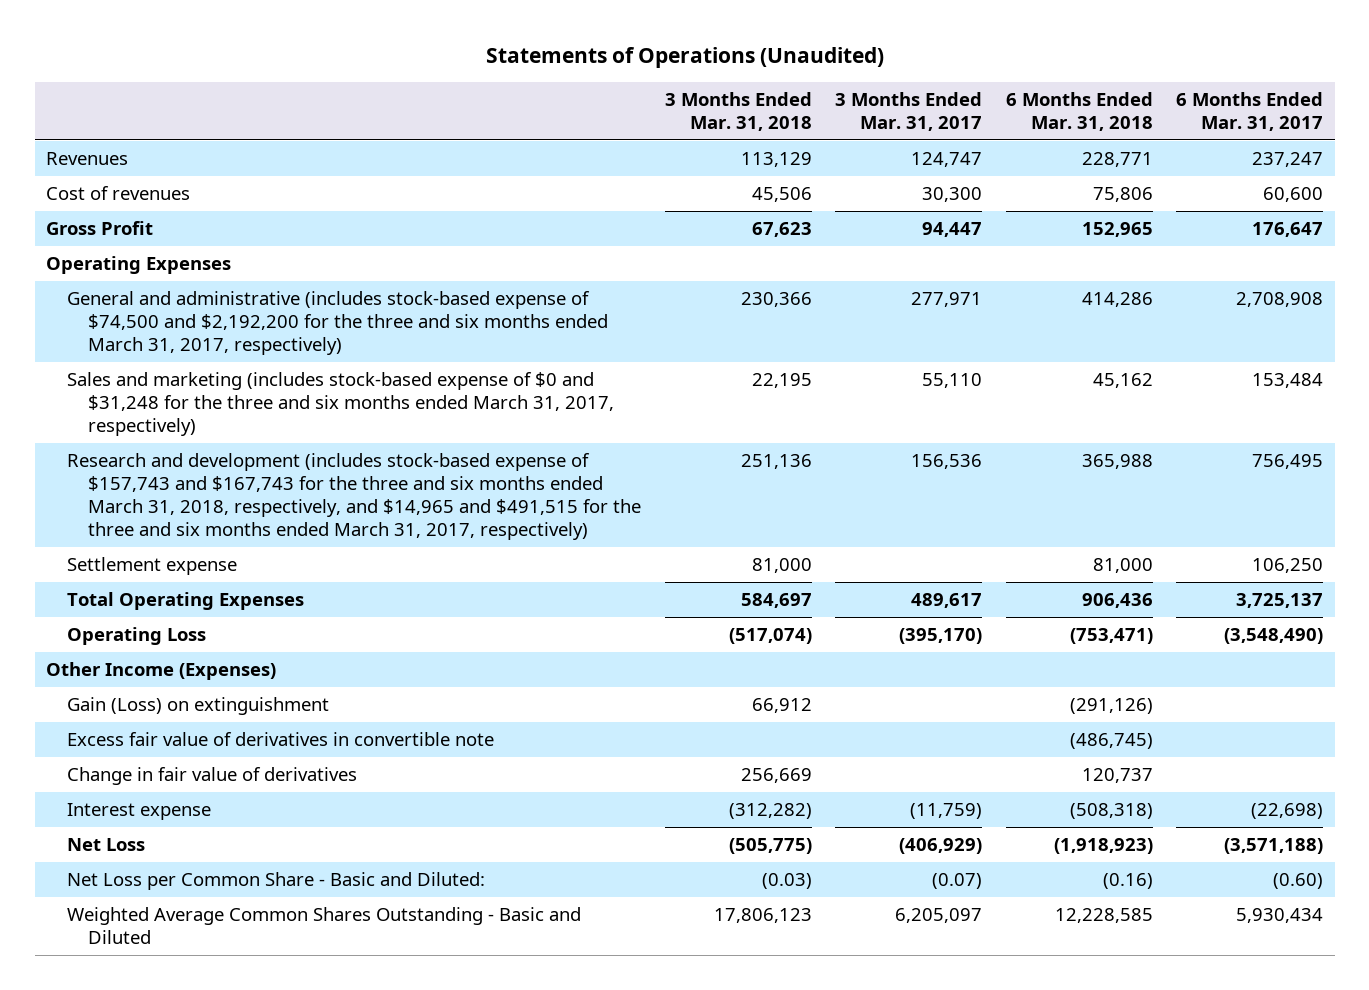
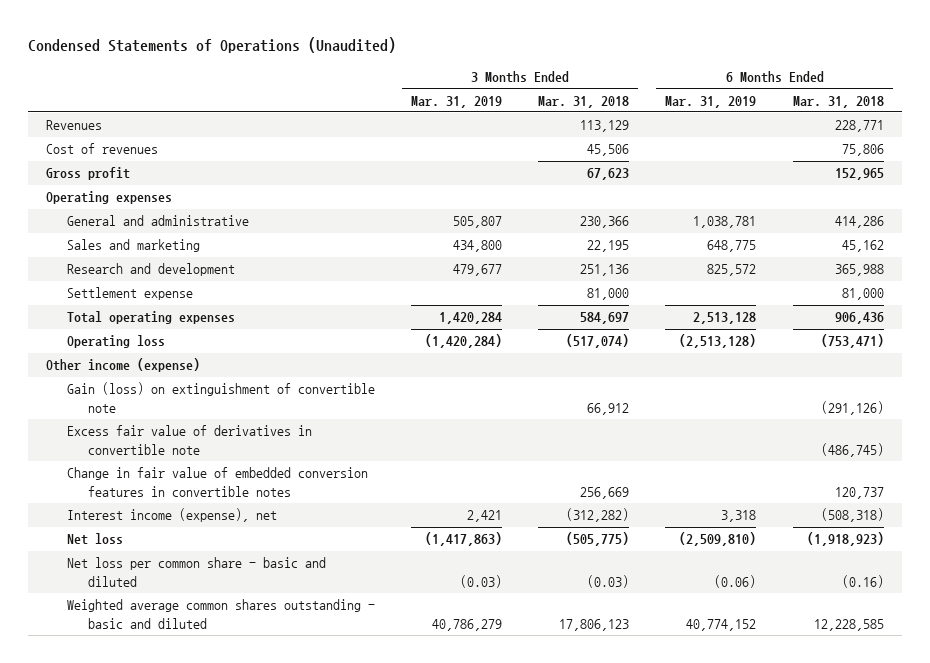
[485,47,884,69] Statements of Operations (Unaudited) -> [28,37,397,54] Condensed Statements of Operations (Unaudited)
[835,92,983,131] 3 Months Ended Mar. 31, 2017 -> none
[1175,92,1323,131] 6 Months Ended Mar. 31, 2017 -> none
none -> [411,95,503,108] Mar. 31, 2019
none -> [665,95,757,108] Mar. 31, 2019
[46,221,154,236] Gross Profit -> [46,167,131,181] Gross profit
[46,256,232,275] Operating Expenses -> [46,191,173,205] Operating expenses
[67,291,609,356] General and administrative (includes stock-based expense of $74,500 and $2,192,200 for the three and six months ended March 31, 2017, respectively) -> [67,215,250,227] General and administrative
[67,372,615,437] Sales and marketing (includes stock-based expense of $0 and $31,248 for the three and six months ended March 31, 2017, respectively) -> [67,239,201,253] Sales and marketing
[67,453,642,541] Research and development (includes stock-based expense of $157,743 and $167,743 for the three and six months ended March 31, 2018, respectively, and $14,965 and $491,515 for the three and six months ended March 31, 2017, respectively) -> [67,263,236,277] Research and development
[67,592,305,611] Total Operating Expenses -> [67,311,236,325] Total operating expenses
[67,627,207,646] Operating Loss -> [67,335,166,349] Operating loss
[46,662,277,681] Other Income (Expenses) -> [46,358,201,373] Other income (expense)
[67,697,330,716] Gain (Loss) on extinguishment -> [67,382,376,413] Gain (loss) on extinguishment of convertible note
[67,767,358,786] Change in fair value of derivatives -> [67,467,369,497] Change in fair value of embedded conversion features in convertible notes
[67,803,212,821] Interest expense -> [67,508,278,523] Interest income (expense), net
[67,838,146,852] Net Loss -> [67,533,124,546] Net loss
[67,872,486,891] Net Loss per Common Share - Basic and Diluted: -> [67,557,327,587] Net loss per common share - basic and diluted
[67,907,582,945] Weighted Average Common Shares Outstanding - Basic and Diluted -> [67,599,376,629] Weighted average common shares outstanding - basic and diluted

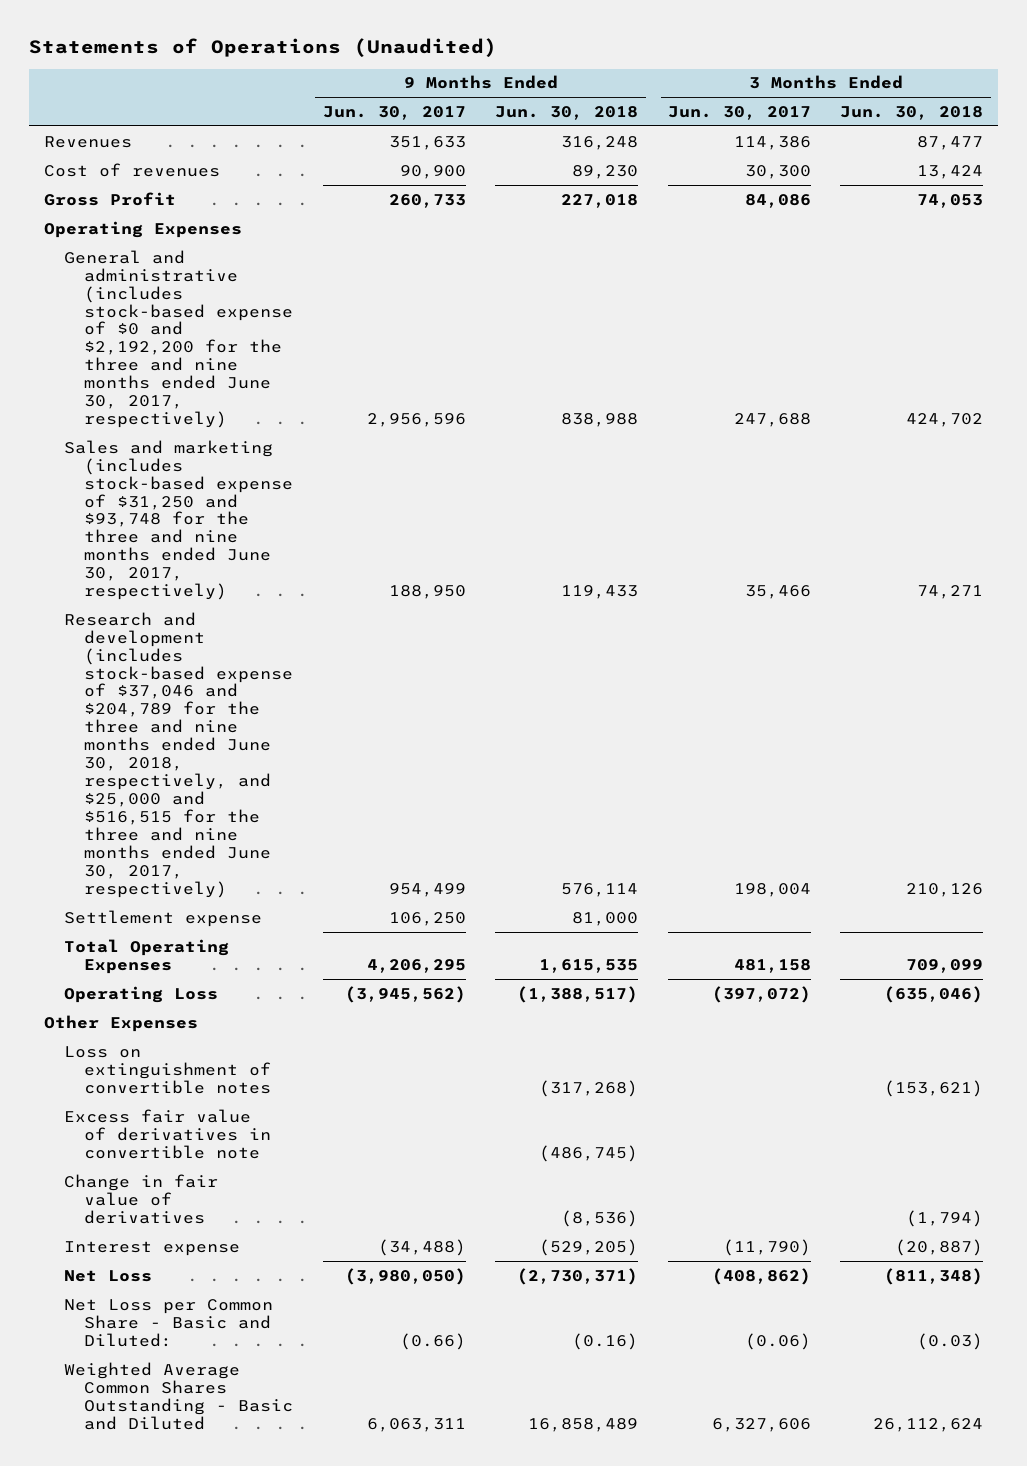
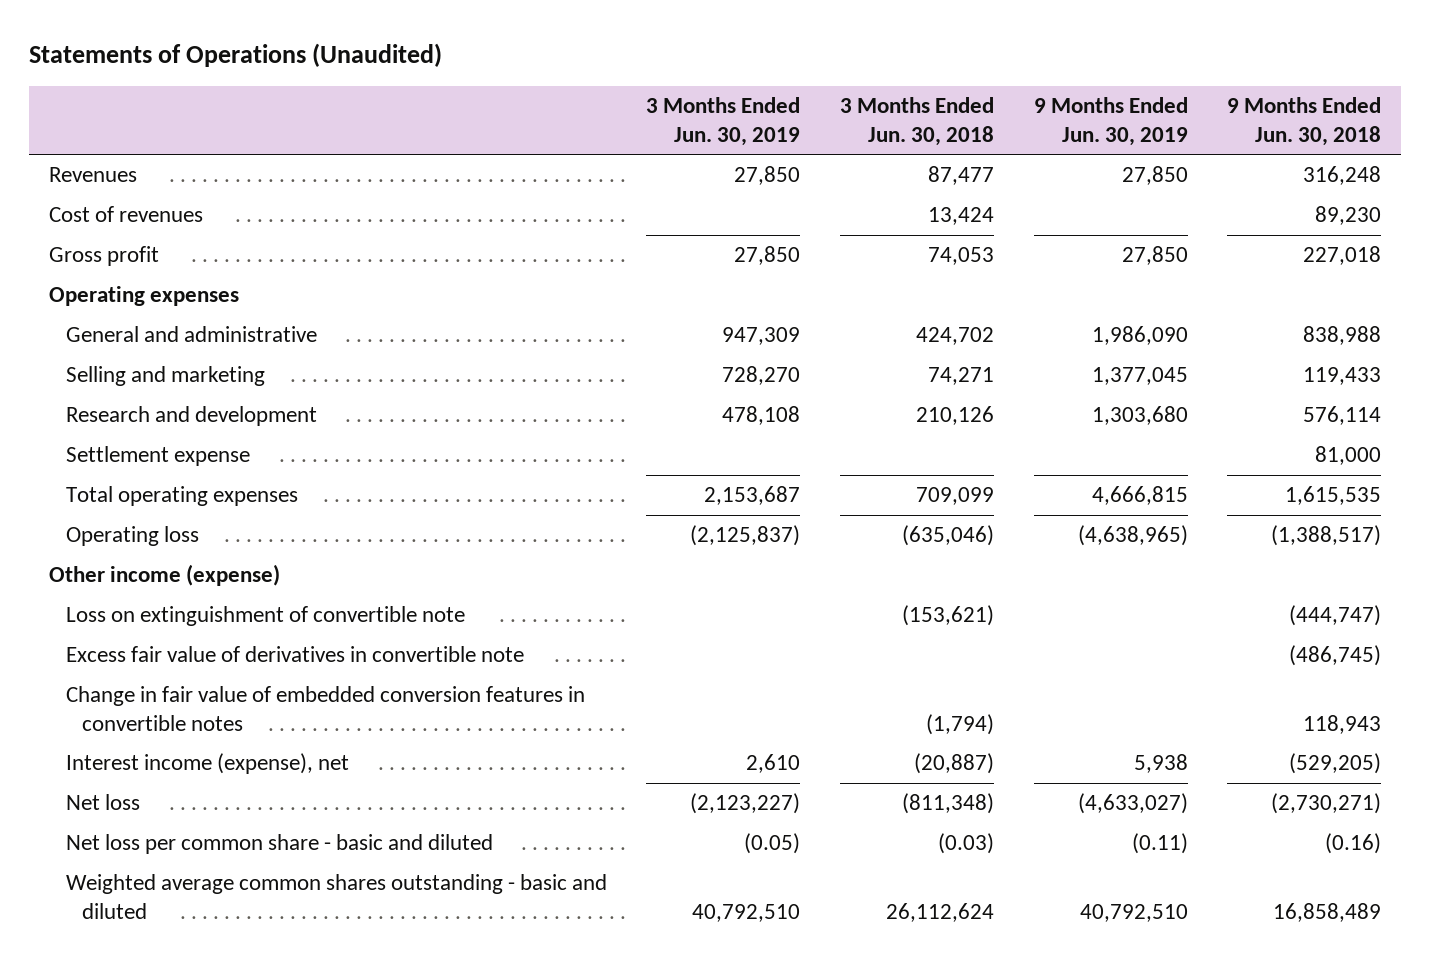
[322,106,466,121] Jun. 30, 2017 -> none
[667,106,811,121] Jun. 30, 2017 -> none
none -> [646,97,801,146] 3 Months Ended Jun. 30, 2019
none -> [1033,97,1188,146] 9 Months Ended Jun. 30, 2019
[43,191,176,206] Gross Profit -> [48,246,159,267] Gross profit
[43,220,242,238] Operating Expenses -> [48,286,239,307] Operating expenses
[64,249,294,429] General and administrative (includes stock-based expense of $0 and $2,192,200 for the three and nine months ended June 30, 2017, respectively) -> [65,326,317,343] General and administrative
[64,439,294,601] Sales and marketing (includes stock-based expense of $31,250 and $93,748 for the three and nine months ended June 30, 2017, respectively) -> [65,366,265,387] Selling and marketing
[64,611,294,898] Research and development (includes stock-based expense of $37,046 and $204,789 for the three and nine months ended June 30, 2018, respectively, and $25,000 and $516,515 for the three and nine months ended June 30, 2017, respectively) -> [65,406,317,427] Research and development
[64,938,230,974] Total Operating Expenses -> [65,486,298,507] Total operating expenses
[64,985,219,1003] Operating Loss -> [65,526,199,547] Operating loss
[43,1014,198,1032] Other Expenses -> [48,564,280,587] Other income (expense)
[64,1045,272,1094] Loss on extinguishment of convertible notes -> [65,606,465,627] Loss on extinguishment of convertible note
[539,1079,639,1097] (317,268) -> [1289,605,1382,627] (444,747)
[64,1173,219,1224] Change in fair value of derivatives -> none
none -> [65,686,585,731] Change in fair value of embedded conversion features in convertible notes
[64,1240,241,1256] Interest expense -> [65,753,349,775] Interest income (expense), net
[64,1269,153,1282] Net Loss -> [65,794,140,811] Net loss
[517,1267,639,1285] (2,730,371) -> [1271,793,1382,815] (2,730,271)
[64,1298,274,1347] Net Loss per Common Share - Basic and Diluted: -> [65,834,493,855] Net loss per common share - basic and diluted
[64,1361,294,1430] Weighted Average Common Shares Outstanding - Basic and Diluted -> [65,874,607,919] Weighted average common shares outstanding - basic and diluted

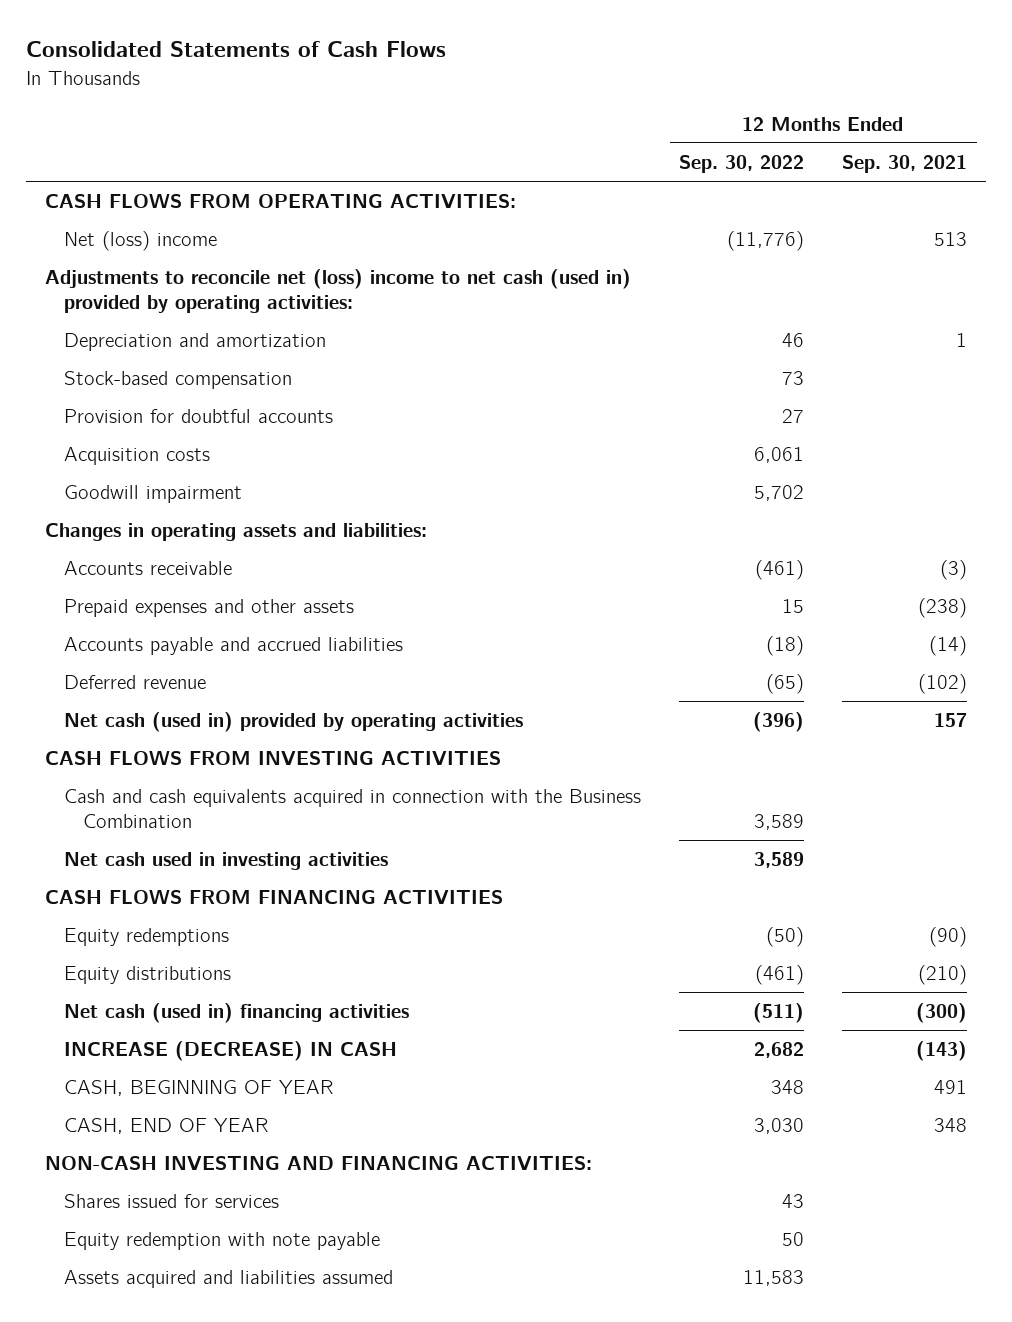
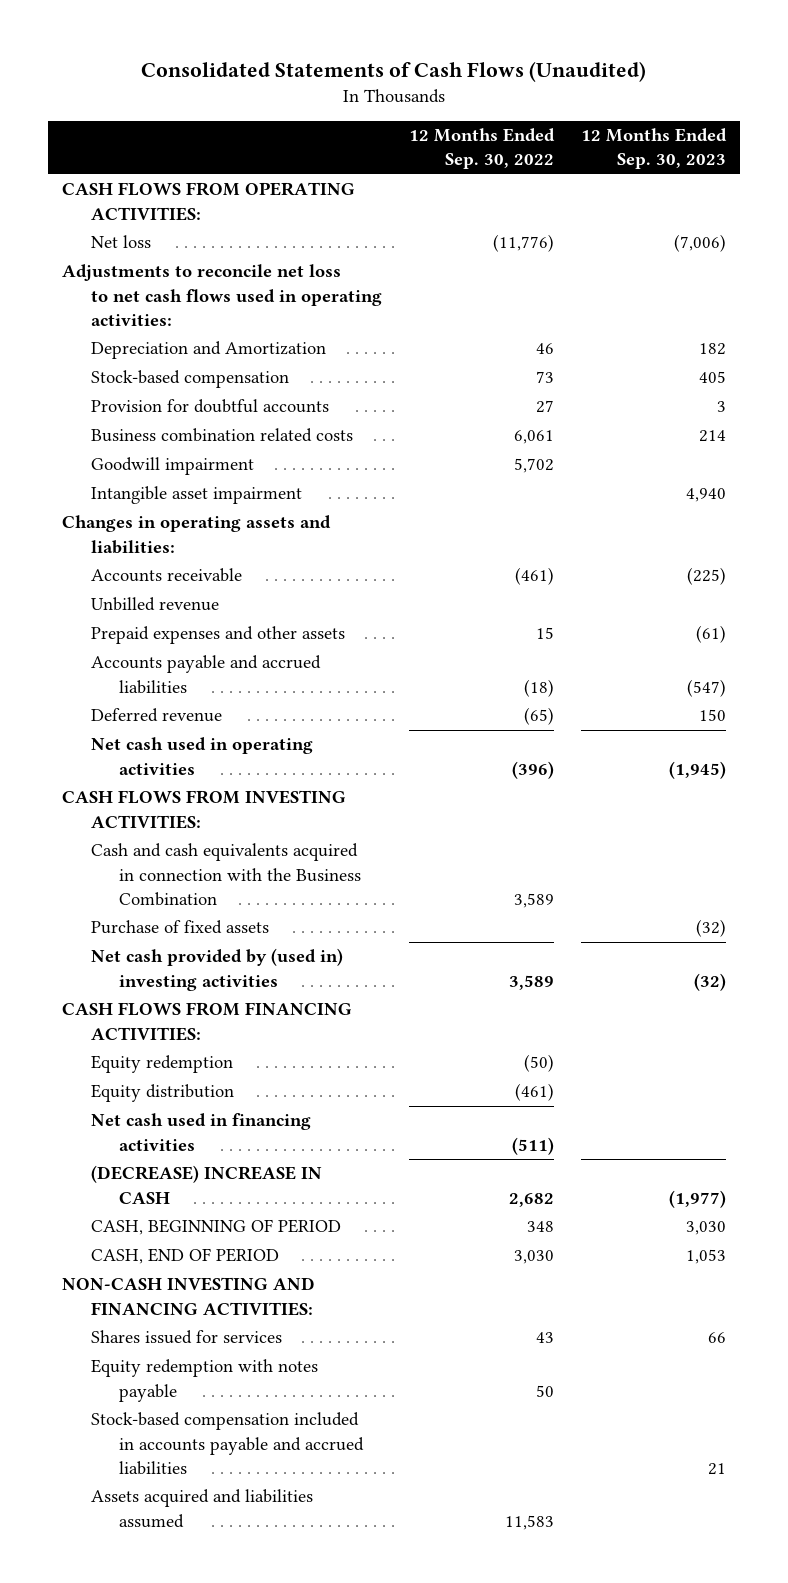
[25,41,446,58] Consolidated Statements of Cash Flows -> [140,60,646,82] Consolidated Statements of Cash Flows (Unaudited)
[842,155,968,174] Sep. 30, 2021 -> none
none -> [581,128,728,170] 12 Months Ended Sep. 30, 2023
[63,231,217,252] Net (loss) income -> [90,235,151,249] Net loss
[44,269,631,313] Adjustments to reconcile net (loss) income to net cash (used in) provided by operating activities: -> [61,264,382,326] Adjustments to reconcile net loss to net cash flows used in operating activities:
[63,333,326,352] Depreciation and amortization -> [90,341,326,360] Depreciation and Amortization
[63,447,210,466] Acquisition costs -> [90,428,353,443] Business combination related costs
none -> [90,486,302,505] Intangible asset impairment
none -> [90,597,219,612] Unbilled revenue
[63,712,523,733] Net cash (used in) provided by operating activities -> [90,737,313,775] Net cash used in operating activities
[44,751,501,766] CASH FLOWS FROM INVESTING ACTIVITIES -> [61,790,346,829] CASH FLOWS FROM INVESTING ACTIVITIES:
none -> [90,920,269,935] Purchase of fixed assets
[63,852,388,871] Net cash used in investing activities -> [90,948,343,991] Net cash provided by (used in) investing activities
[44,890,503,905] CASH FLOWS FROM FINANCING ACTIVITIES -> [61,1002,352,1041] CASH FLOWS FROM FINANCING ACTIVITIES:
[63,928,229,947] Equity redemptions -> [90,1055,233,1074] Equity redemption
[63,966,231,985] Equity distributions -> [90,1084,234,1103] Equity distribution
[63,1003,409,1024] Net cash (used in) financing activities -> [90,1113,311,1151] Net cash used in financing activities
[63,1041,397,1062] INCREASE (DECREASE) IN CASH -> [90,1165,322,1204] (DECREASE) INCREASE IN CASH
[63,1080,333,1097] CASH, BEGINNING OF YEAR -> [90,1219,341,1236] CASH, BEGINNING OF PERIOD
[63,1118,268,1135] CASH, END OF YEAR -> [90,1248,279,1265] CASH, END OF PERIOD
[63,1232,380,1251] Equity redemption with note payable -> [90,1359,318,1402] Equity redemption with notes payable
none -> [90,1412,365,1475] Stock-based compensation included in accounts payable and accrued liabilities

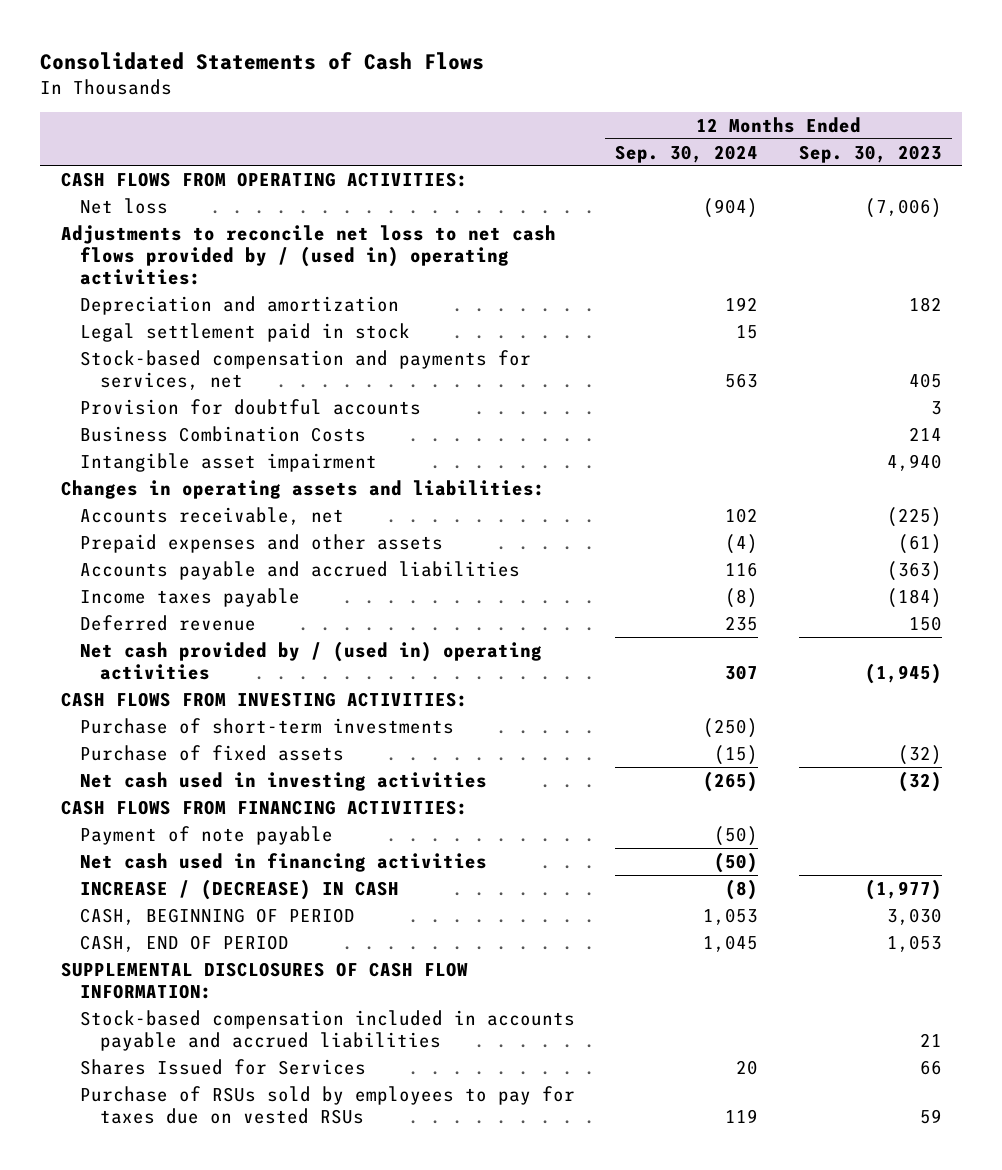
[140,60,646,82] Consolidated Statements of Cash Flows (Unaudited) -> [40,51,485,70] Consolidated Statements of Cash Flows
[408,128,555,170] 12 Months Ended Sep. 30, 2022 -> none
none -> [615,144,759,163] Sep. 30, 2024
[61,264,382,326] Adjustments to reconcile net loss to net cash flows used in operating activities: -> [60,224,556,285] Adjustments to reconcile net loss to net cash flows provided by / (used in) operating activities:
[90,341,326,360] Depreciation and Amortization -> [80,295,400,315] Depreciation and amortization
none -> [80,322,411,342] Legal settlement paid in stock
[90,370,289,389] Stock-based compensation -> [80,349,532,390] Stock-based compensation and payments for services, net
[90,457,254,476] Goodwill impairment -> none
[90,428,353,443] Business combination related costs -> [80,425,367,442] Business Combination Costs
[90,597,219,612] Unbilled revenue -> none
[90,568,242,583] Accounts receivable -> [80,506,345,525] Accounts receivable, net
[687,678,727,697] (547) -> [886,560,942,581] (363)
none -> [80,587,301,607] Income taxes payable
[90,737,313,775] Net cash used in operating activities -> [80,640,543,680] Net cash provided by / (used in) operating activities
[90,843,362,906] Cash and cash equivalents acquired in connection with the Business Combination -> none
none -> [80,717,455,734] Purchase of short-term investments
[90,948,343,991] Net cash provided by (used in) investing activities -> [80,771,488,791] Net cash used in investing activities
[90,1055,233,1074] Equity redemption -> none
[90,1084,234,1103] Equity distribution -> none
none -> [80,825,334,845] Payment of note payable
[90,1165,322,1204] (DECREASE) INCREASE IN CASH -> [80,878,400,900] INCREASE / (DECREASE) IN CASH
[61,1277,315,1316] NON-CASH INVESTING AND FINANCING ACTIVITIES: -> none
[90,1330,282,1345] Shares issued for services -> none
[90,1359,318,1402] Equity redemption with notes payable -> none
none -> [60,961,468,999] SUPPLEMENTAL DISCLOSURES OF CASH FLOW INFORMATION:
[90,1489,313,1528] Assets acquired and liabilities assumed -> none
none -> [80,1058,367,1075] Shares Issued for Services
none -> [80,1085,576,1124] Purchase of RSUs sold by employees to pay for taxes due on vested RSUs

